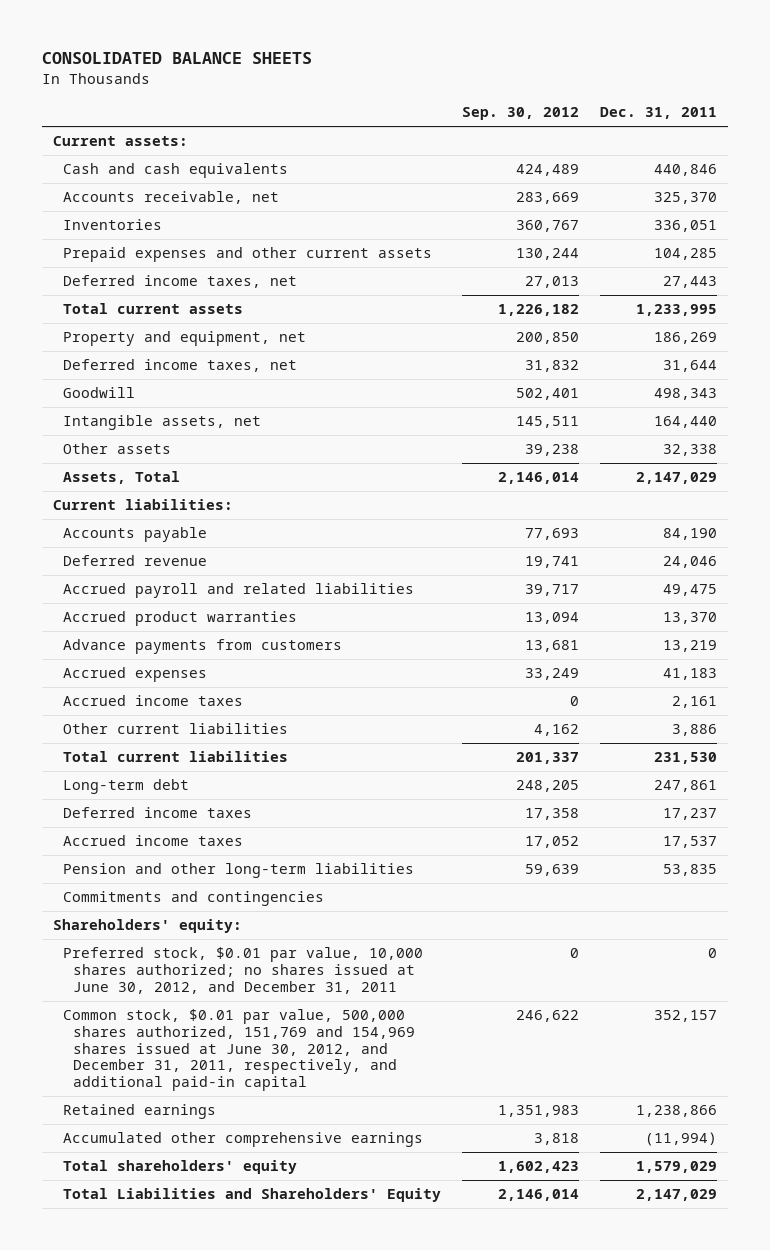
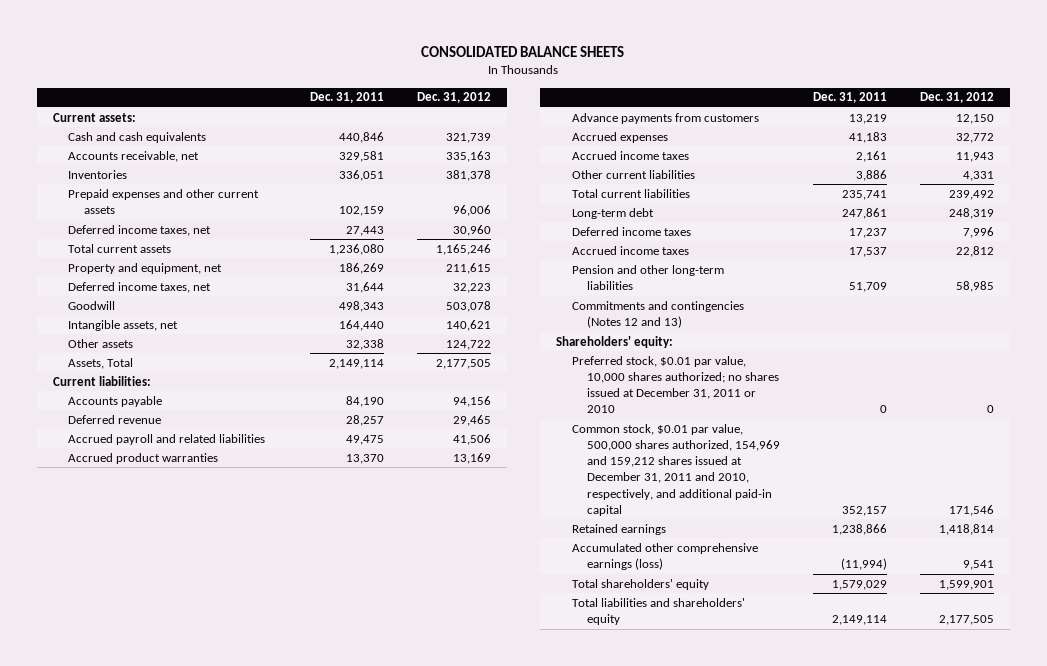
[462,107,580,121] Sep. 30, 2012 -> none
none -> [416,92,491,104] Dec. 31, 2012
[654,192,718,205] 325,370 -> [338,150,384,162] 329,581
[654,248,718,261] 104,285 -> [338,206,384,217] 102,159
[636,304,718,317] 1,233,995 -> [328,243,384,255] 1,236,080
[636,472,718,485] 2,147,029 -> [328,358,384,369] 2,149,114
[663,556,718,569] 24,046 -> [345,414,384,426] 28,257
[654,752,718,765] 231,530 -> [841,189,887,200] 235,741
[663,864,718,877] 53,835 -> [848,282,887,293] 51,709
[62,891,324,907] Commitments and contingencies -> [571,300,744,329] Commitments and contingencies (Notes 12 and 13)
[62,947,423,994] Preferred stock, $0.01 par value, 10,000 shares authorized; no shares issued at June 30, 2012, and December 31, 2011 -> [571,355,779,414] Preferred stock, $0.01 par value, 10,000 shares authorized; no shares issued at December 31, 2011 or 2010
[62,1009,416,1092] Common stock, $0.01 par value, 500,000 shares authorized, 151,769 and 154,969 shares issued at June 30, 2012, and December 31, 2011, respectively, and additional paid-in capital -> [571,423,780,516] Common stock, $0.01 par value, 500,000 shares authorized, 154,969 and 159,212 shares issued at December 31, 2011 and 2010, respectively, and additional paid-in capital
[62,1132,423,1148] Accumulated other comprehensive earnings -> [571,542,758,571] Accumulated other comprehensive earnings (loss)
[62,1188,441,1203] Total Liabilities and Shareholders' Equity -> [571,597,745,626] Total liabilities and shareholders' equity
[636,1189,718,1202] 2,147,029 -> [831,615,887,626] 2,149,114

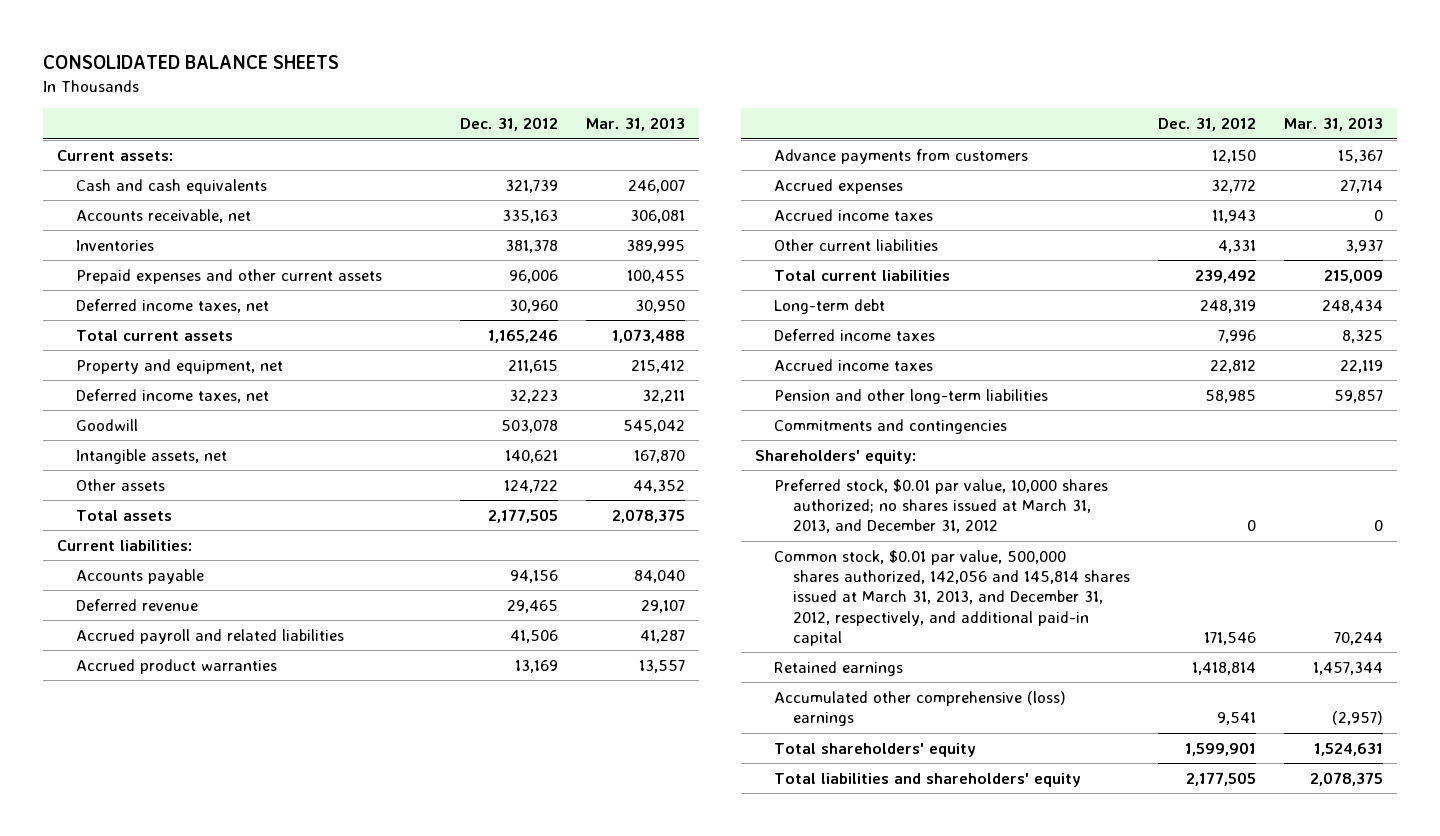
[309,92,384,104] Dec. 31, 2011 -> none
none -> [586,117,686,132] Mar. 31, 2013
[68,357,134,369] Assets, Total -> [76,509,173,521] Total assets
[571,300,744,329] Commitments and contingencies (Notes 12 and 13) -> [773,418,1007,434] Commitments and contingencies
[571,355,779,414] Preferred stock, $0.01 par value, 10,000 shares authorized; no shares issued at December 31, 2011 or 2010 -> [773,478,1108,534] Preferred stock, $0.01 par value, 10,000 shares authorized; no shares issued at March 31, 2013, and December 31, 2012
[571,423,780,516] Common stock, $0.01 par value, 500,000 shares authorized, 154,969 and 159,212 shares issued at December 31, 2011 and 2010, respectively, and additional paid-in capital -> [773,549,1130,646] Common stock, $0.01 par value, 500,000 shares authorized, 142,056 and 145,814 shares issued at March 31, 2013, and December 31, 2012, respectively, and additional paid-in capital
[571,542,758,571] Accumulated other comprehensive earnings (loss) -> [773,690,1066,727] Accumulated other comprehensive (loss) earnings

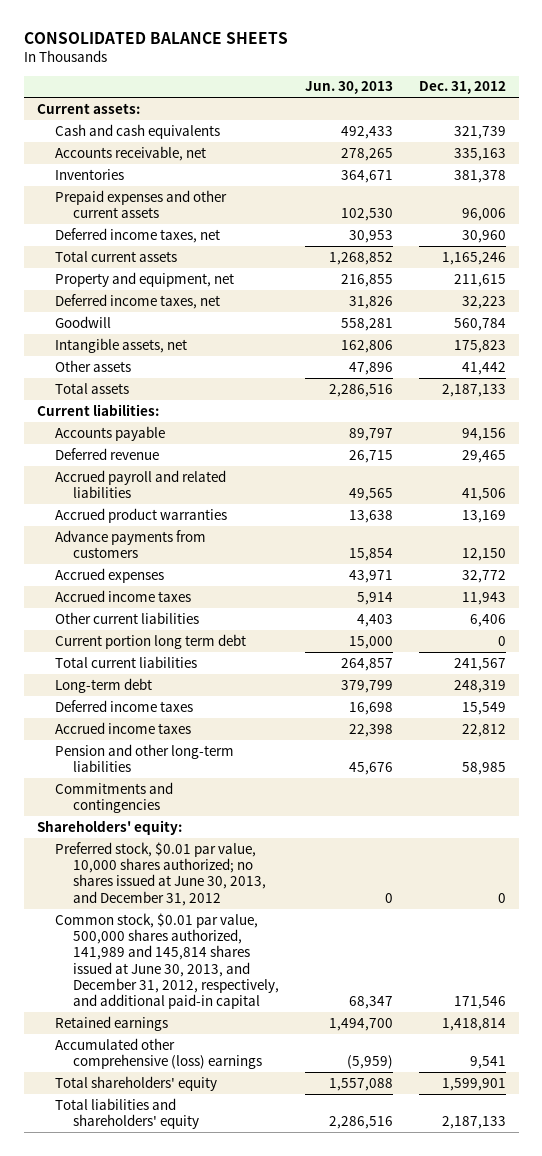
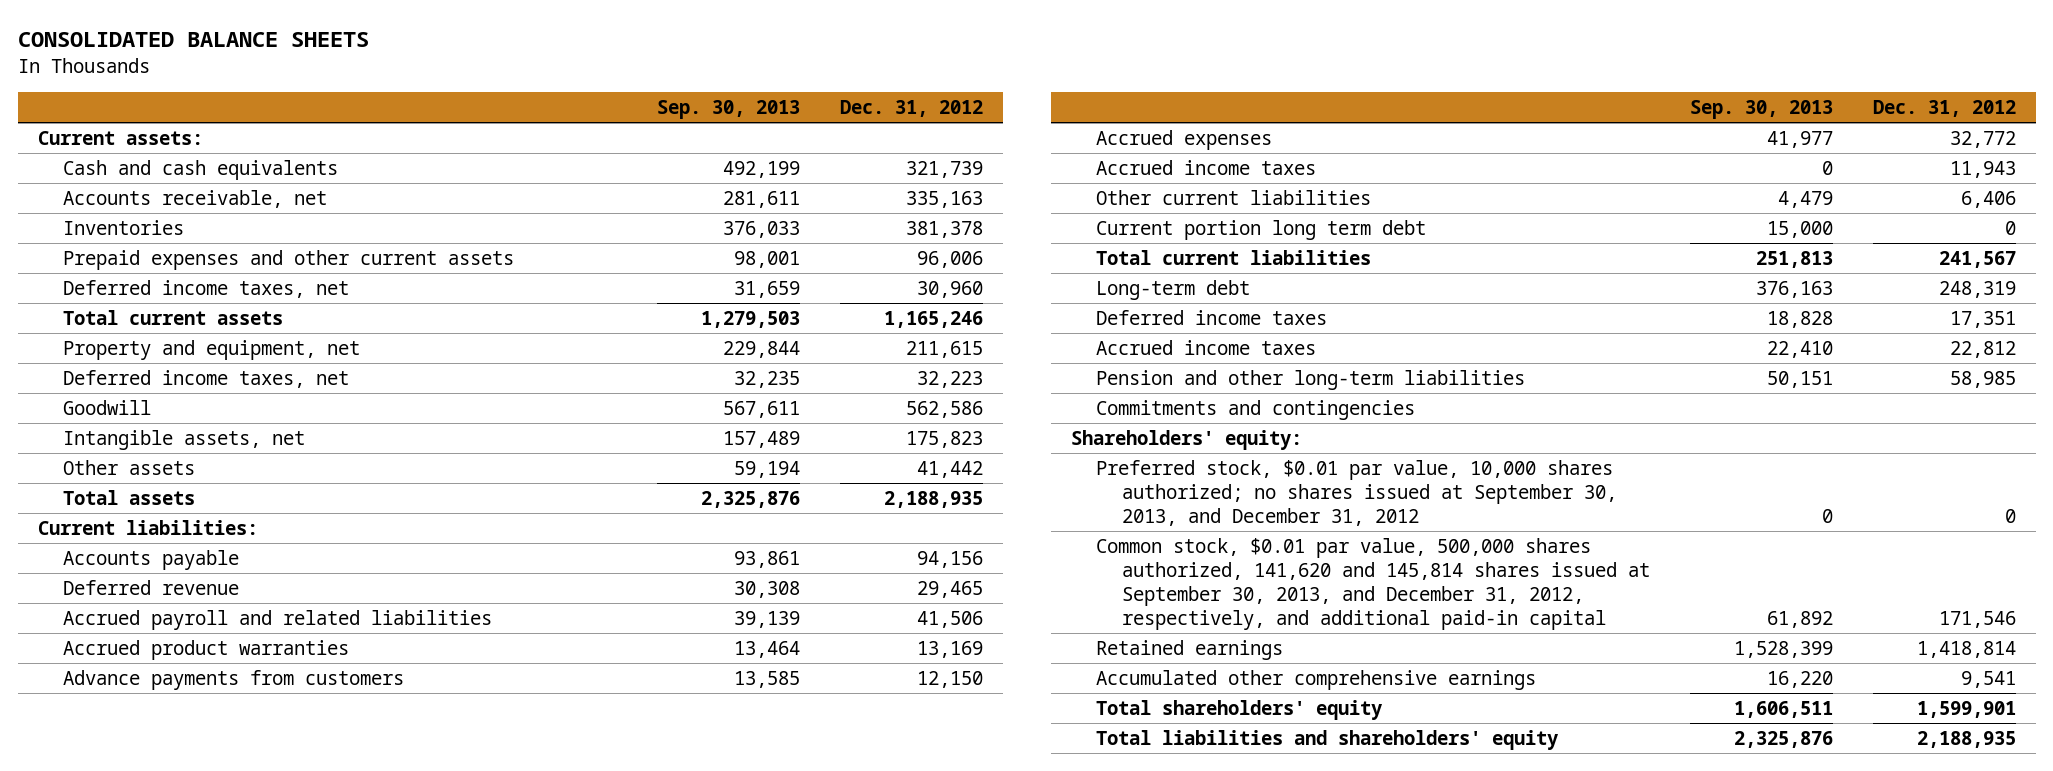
[305,81,394,95] Jun. 30, 2013 -> none
none -> [656,99,800,119] Sep. 30, 2013
[453,317,506,331] 560,784 -> [905,400,983,418] 562,586
[441,383,506,397] 2,187,133 -> [883,490,983,508] 2,188,935
[461,701,506,715] 15,549 -> [1949,310,2016,328] 17,351
[54,841,267,906] Preferred stock, $0.01 par value, 10,000 shares authorized; no shares issued at June 30, 2013, and December 31, 2012 -> [1096,459,1617,526] Preferred stock, $0.01 par value, 10,000 shares authorized; no shares issued at September 30, 2013, and December 31, 2012
[54,912,280,1010] Common stock, $0.01 par value, 500,000 shares authorized, 141,989 and 145,814 shares issued at June 30, 2013, and December 31, 2012, respectively, and additional paid-in capital -> [1096,537,1650,630] Common stock, $0.01 par value, 500,000 shares authorized, 141,620 and 145,814 shares issued at September 30, 2013, and December 31, 2012, respectively, and additional paid-in capital
[54,1037,263,1069] Accumulated other comprehensive (loss) earnings -> [1096,669,1537,690] Accumulated other comprehensive earnings
[441,1115,506,1129] 2,187,133 -> [1916,730,2016,748] 2,188,935

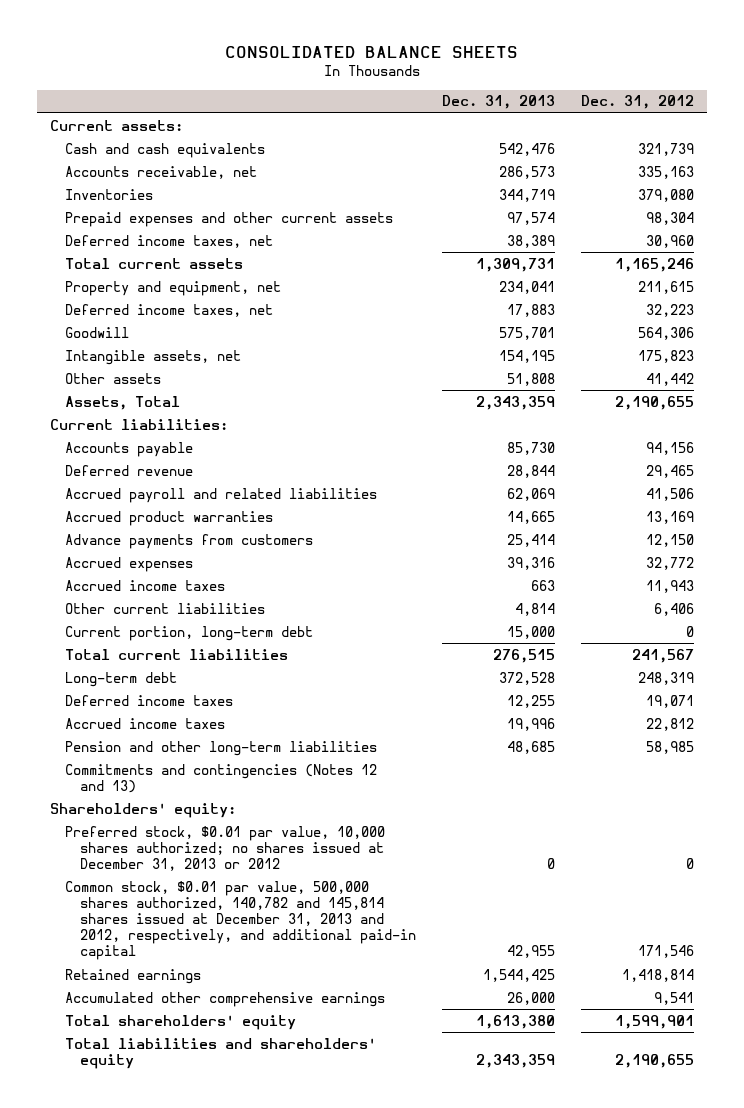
[656,99,800,119] Sep. 30, 2013 -> none
none -> [442,95,556,110] Dec. 31, 2013
[905,220,983,238] 381,378 -> [638,188,695,202] 379,080
[916,250,983,268] 96,006 -> [646,211,695,225] 98,304
[905,400,983,418] 562,586 -> [638,326,695,340] 564,306
[63,489,196,505] Total assets -> [64,395,180,410] Assets, Total
[883,490,983,508] 2,188,935 -> [615,395,695,410] 2,190,655
[1096,219,1427,240] Current portion long term debt -> [64,625,313,641] Current portion, long-term debt
[1949,310,2016,328] 17,351 -> [646,694,695,708] 19,071
[1096,399,1416,420] Commitments and contingencies -> [64,763,377,793] Commitments and contingencies (Notes 12 and 13)
[1096,459,1617,526] Preferred stock, $0.01 par value, 10,000 shares authorized; no shares issued at September 30, 2013, and December 31, 2012 -> [64,825,385,872] Preferred stock, $0.01 par value, 10,000 shares authorized; no shares issued at December 31, 2013 or 2012
[1096,537,1650,630] Common stock, $0.01 par value, 500,000 shares authorized, 141,620 and 145,814 shares issued at September 30, 2013, and December 31, 2012, respectively, and additional paid-in capital -> [64,880,417,961] Common stock, $0.01 par value, 500,000 shares authorized, 140,782 and 145,814 shares issued at December 31, 2013 and 2012, respectively, and additional paid-in capital
[1916,730,2016,748] 2,188,935 -> [615,1053,695,1068] 2,190,655

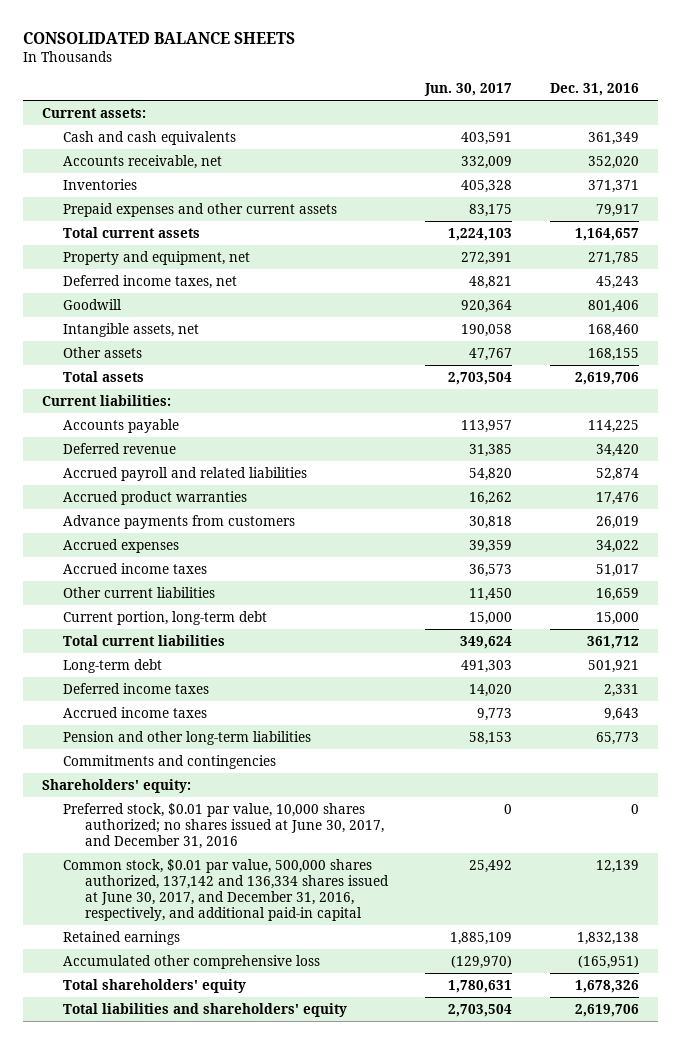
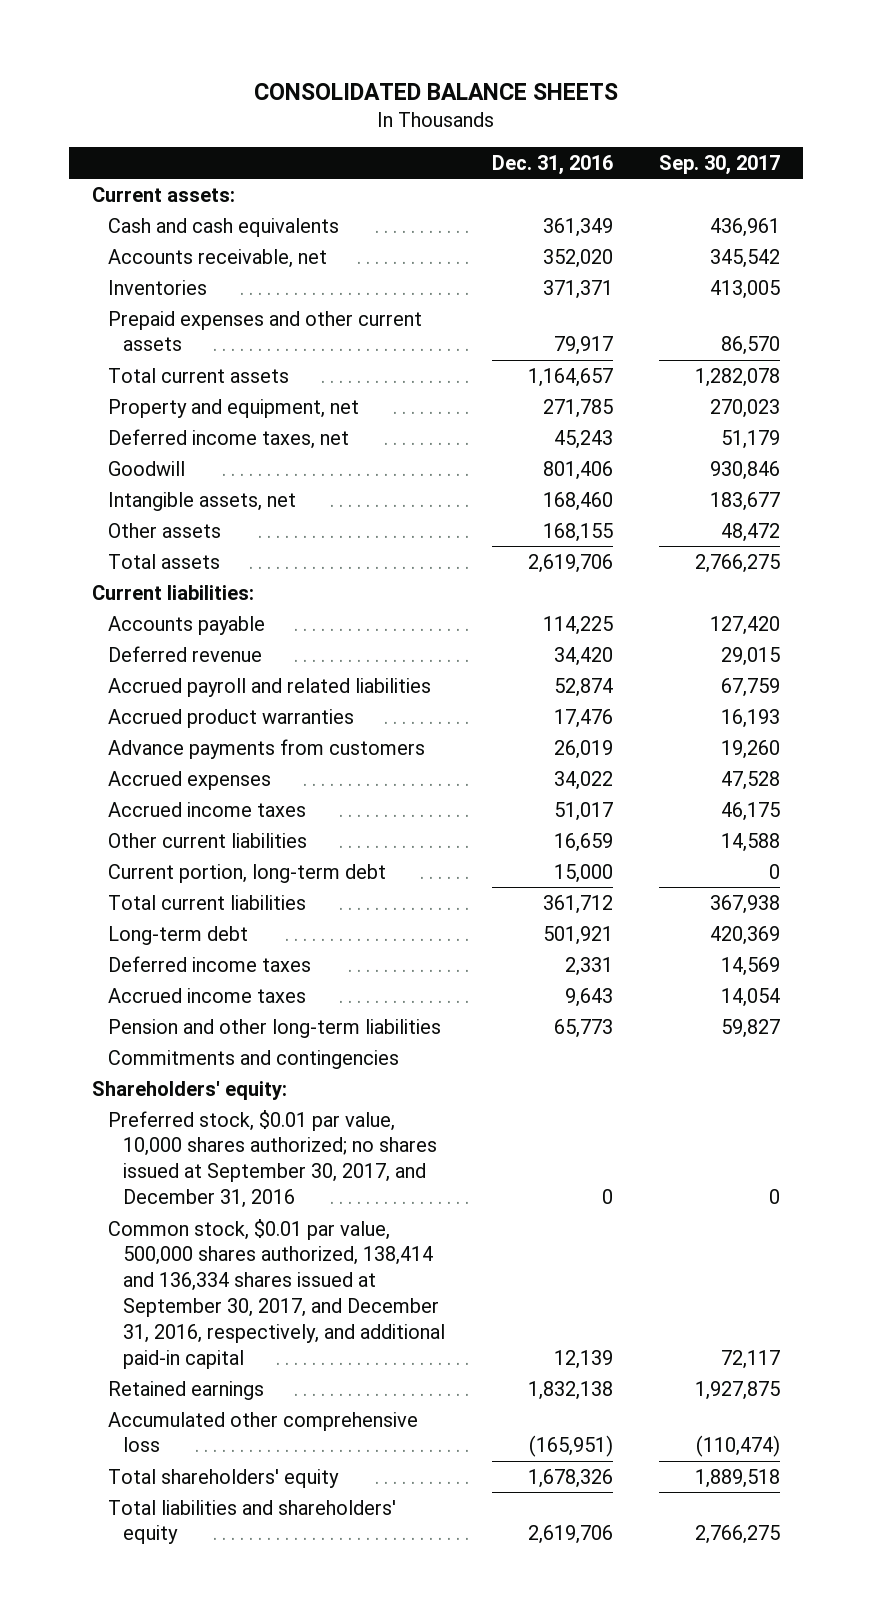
[424,83,513,97] Jun. 30, 2017 -> none
none -> [658,154,780,175] Sep. 30, 2017
[63,802,384,849] Preferred stock, $0.01 par value, 10,000 shares authorized; no shares issued at June 30, 2017, and December 31, 2016 -> [107,1109,438,1209] Preferred stock, $0.01 par value, 10,000 shares authorized; no shares issued at September 30, 2017, and December 31, 2016
[63,858,389,922] Common stock, $0.01 par value, 500,000 shares authorized, 137,142 and 136,334 shares issued at June 30, 2017, and December 31, 2016, respectively, and additional paid-in capital -> [107,1218,446,1370] Common stock, $0.01 par value, 500,000 shares authorized, 138,414 and 136,334 shares issued at September 30, 2017, and December 31, 2016, respectively, and additional paid-in capital

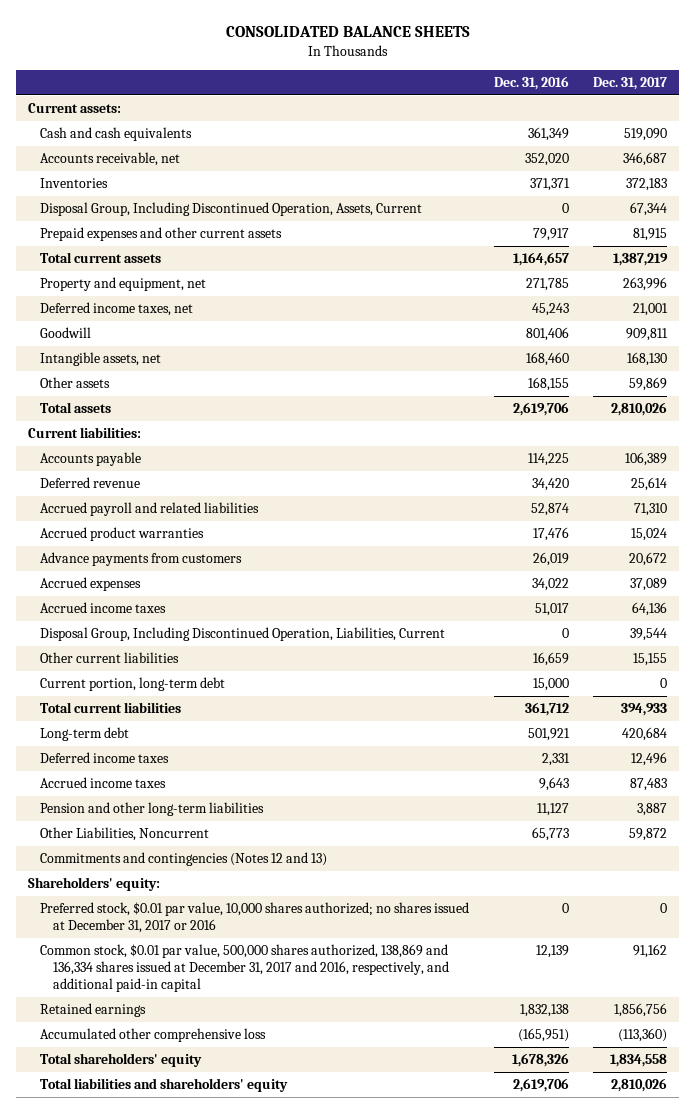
[658,154,780,175] Sep. 30, 2017 -> none
none -> [593,76,668,90] Dec. 31, 2017
none -> [40,202,423,217] Disposal Group, Including Discontinued Operation, Assets, Current
none -> [40,627,446,642] Disposal Group, Including Discontinued Operation, Liabilities, Current
[553,1018,613,1038] 65,773 -> [536,803,569,817] 11,127
none -> [40,827,210,842] Other Liabilities, Noncurrent
[107,1049,399,1069] Commitments and contingencies -> [40,852,328,867] Commitments and contingencies (Notes 12 and 13)
[107,1109,438,1209] Preferred stock, $0.01 par value, 10,000 shares authorized; no shares issued at September 30, 2017, and December 31, 2016 -> [40,902,470,934] Preferred stock, $0.01 par value, 10,000 shares authorized; no shares issued at December 31, 2017 or 2016
[107,1218,446,1370] Common stock, $0.01 par value, 500,000 shares authorized, 138,414 and 136,334 shares issued at September 30, 2017, and December 31, 2016, respectively, and additional paid-in capital -> [40,944,450,993] Common stock, $0.01 par value, 500,000 shares authorized, 138,869 and 136,334 shares issued at December 31, 2017 and 2016, respectively, and additional paid-in capital

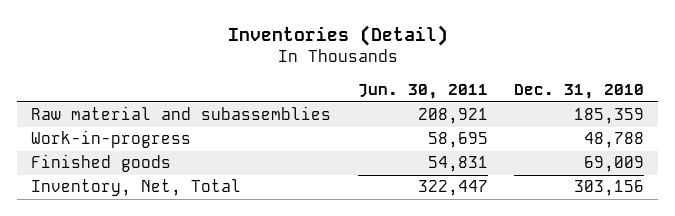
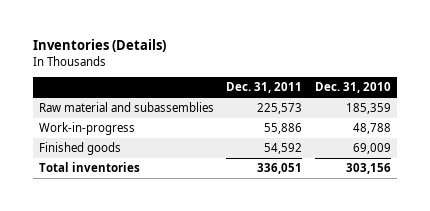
[227,25,448,47] Inventories (Detail) -> [32,39,166,53] Inventories (Details)
[357,84,488,100] Jun. 30, 2011 -> none
none -> [226,81,303,93] Dec. 31, 2011
[30,179,241,197] Inventory, Net, Total -> [38,162,140,173] Total inventories

